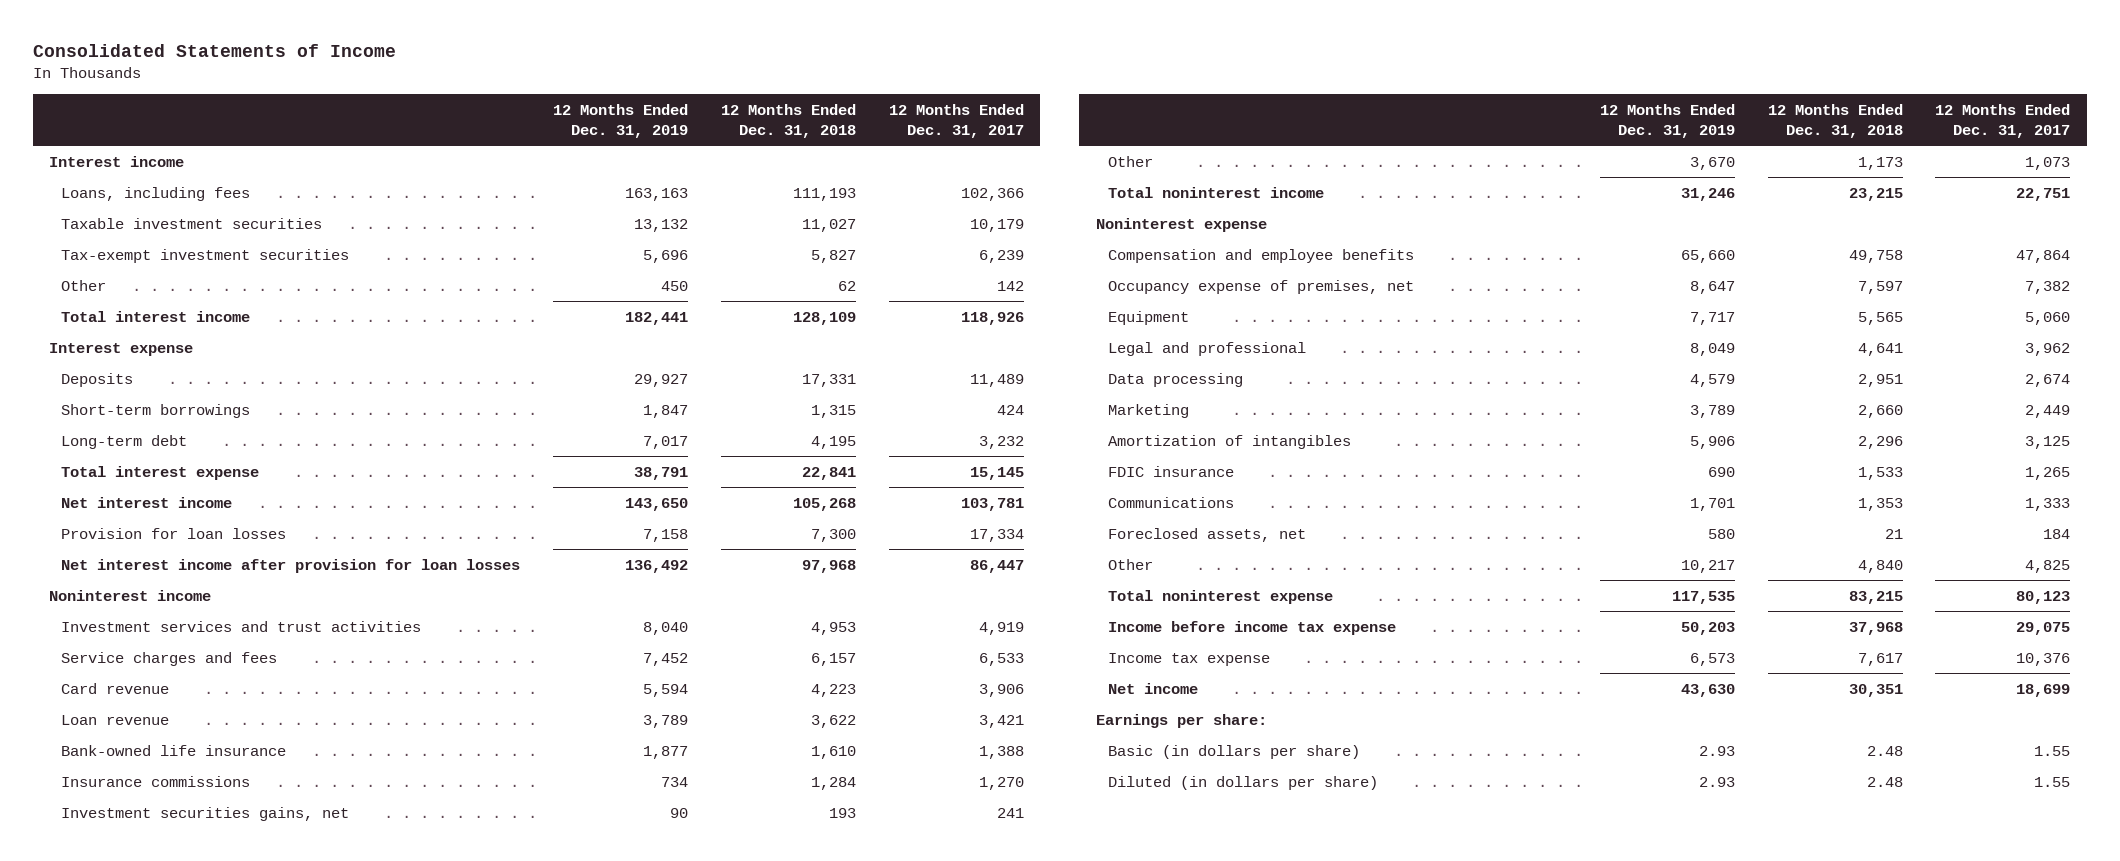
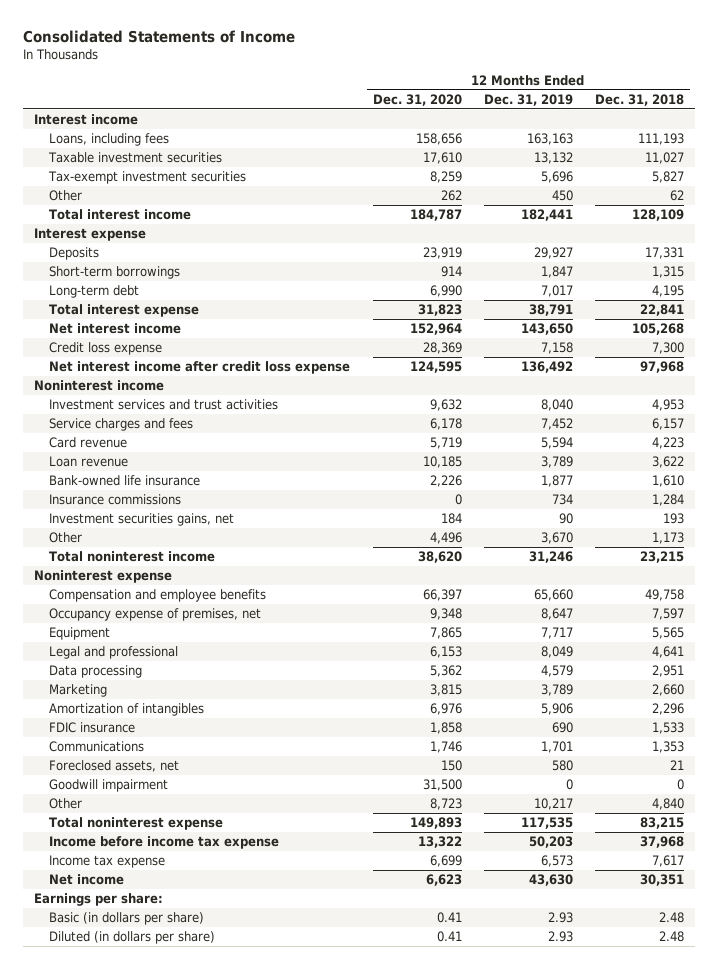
[888,103,1024,138] 12 Months Ended Dec. 31, 2017 -> none
none -> [372,93,462,106] Dec. 31, 2020
[61,527,287,539] Provision for loan losses -> [49,341,163,355] Credit loss expense
[61,558,521,573] Net interest income after provision for loan losses -> [49,360,351,374] Net interest income after credit loss expense
none -> [49,778,169,792] Goodwill impairment

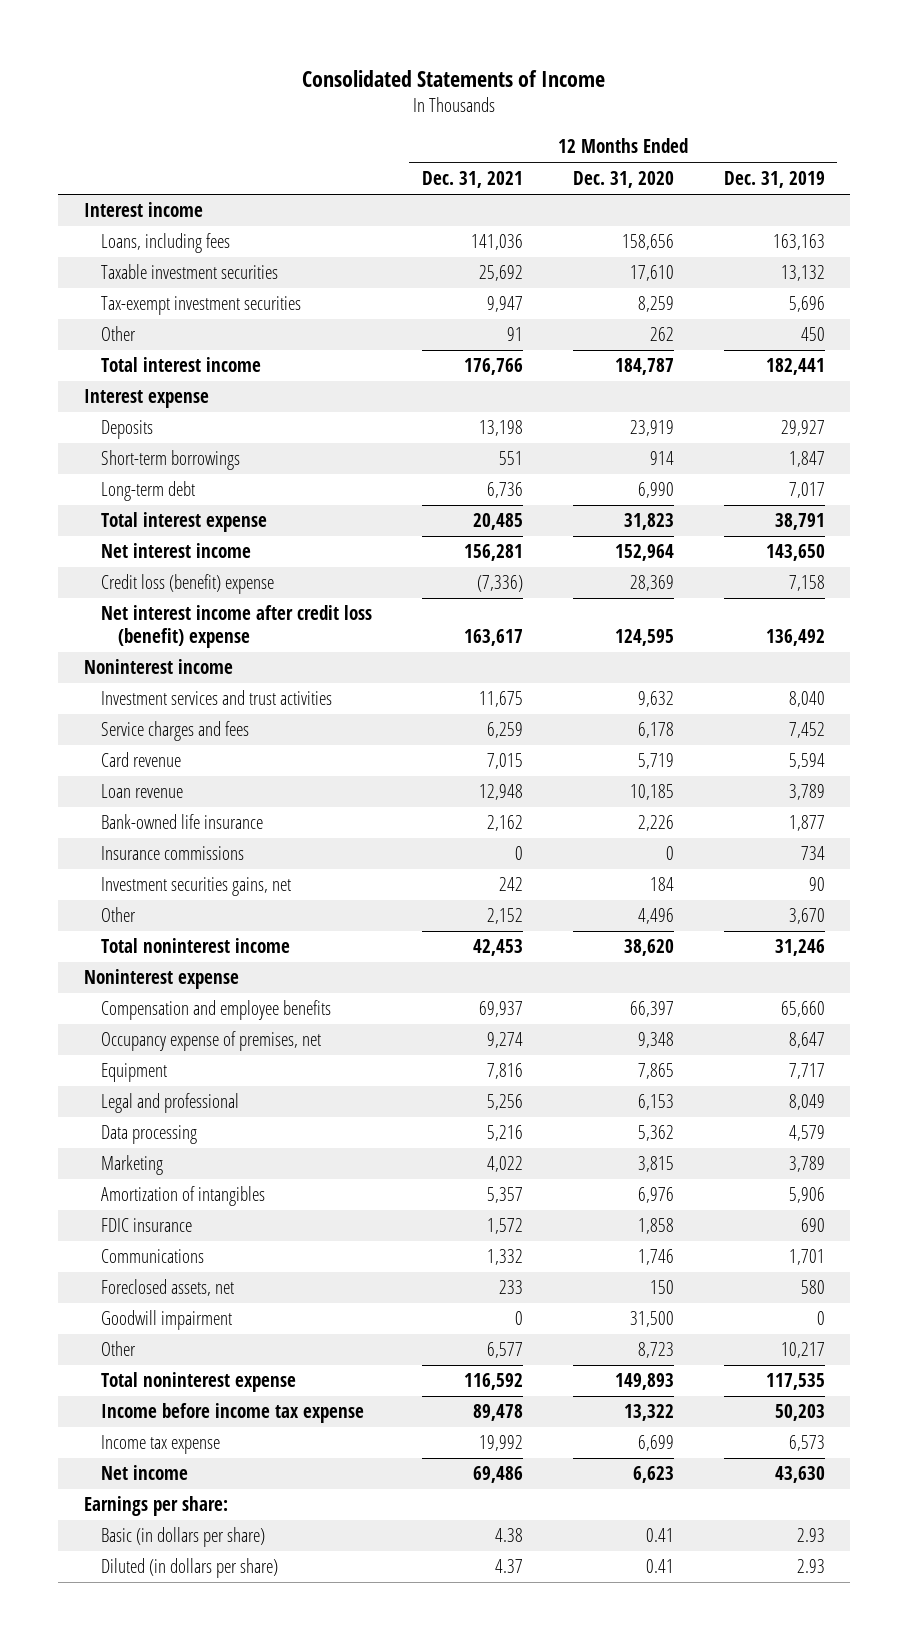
[594,93,684,106] Dec. 31, 2018 -> none
none -> [421,170,523,188] Dec. 31, 2021
[49,341,163,355] Credit loss expense -> [100,574,274,595] Credit loss (benefit) expense
[49,360,351,374] Net interest income after credit loss expense -> [100,605,372,649] Net interest income after credit loss (benefit) expense

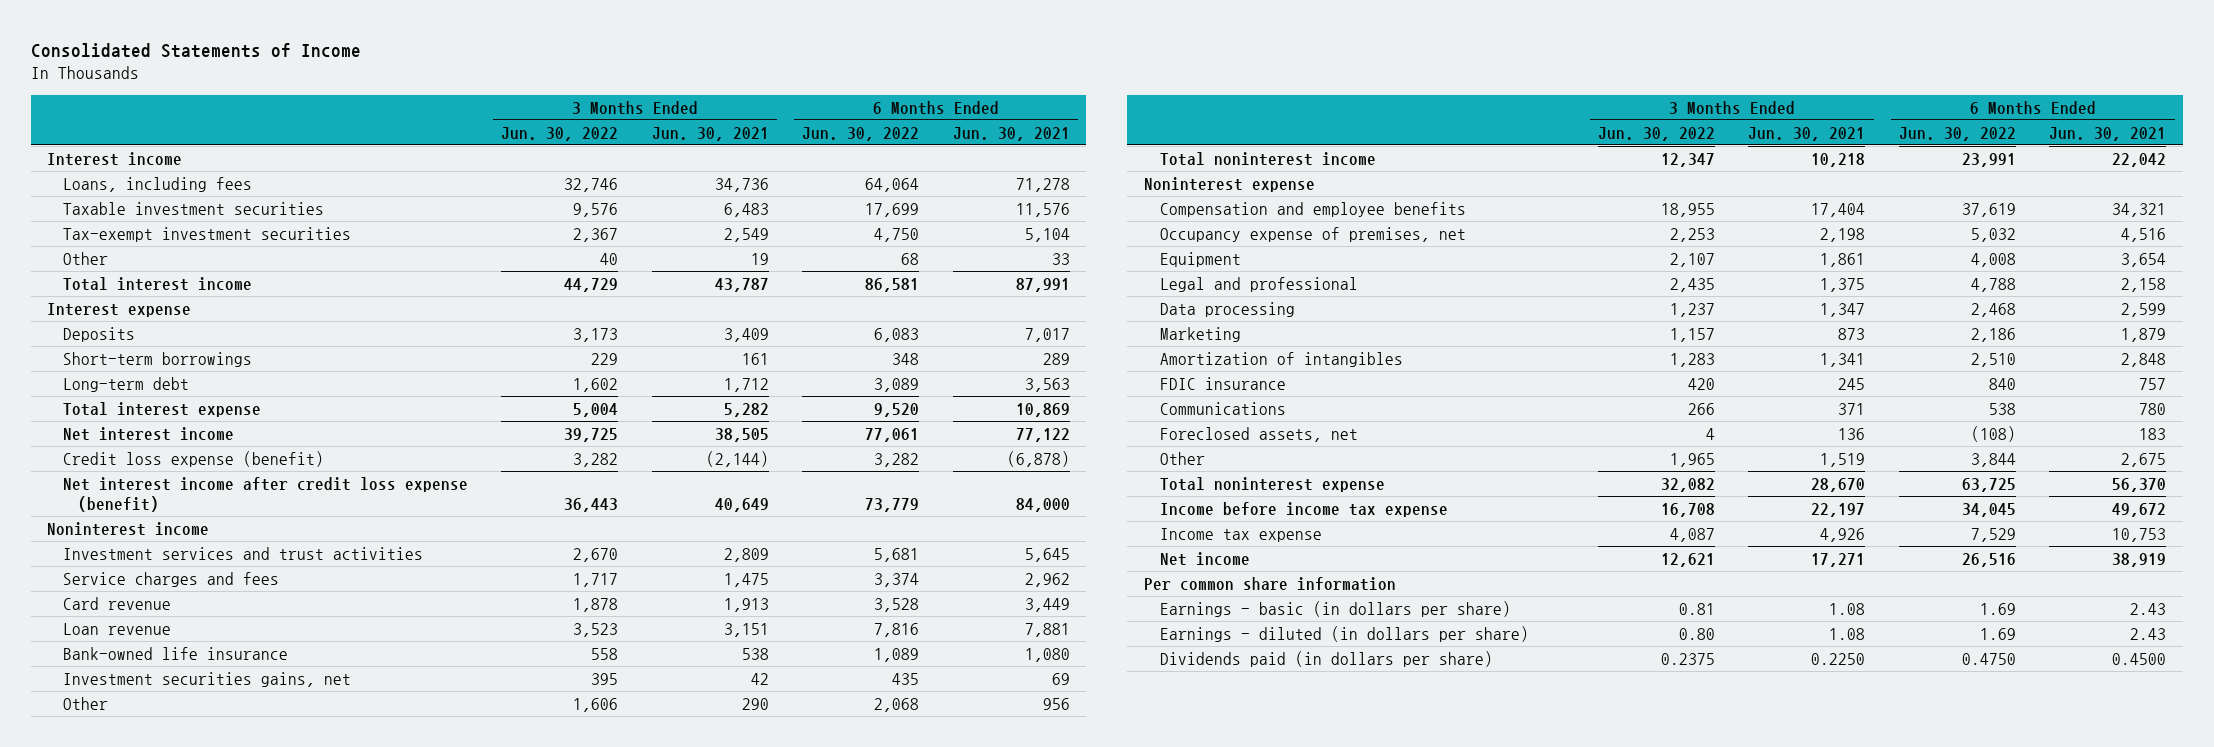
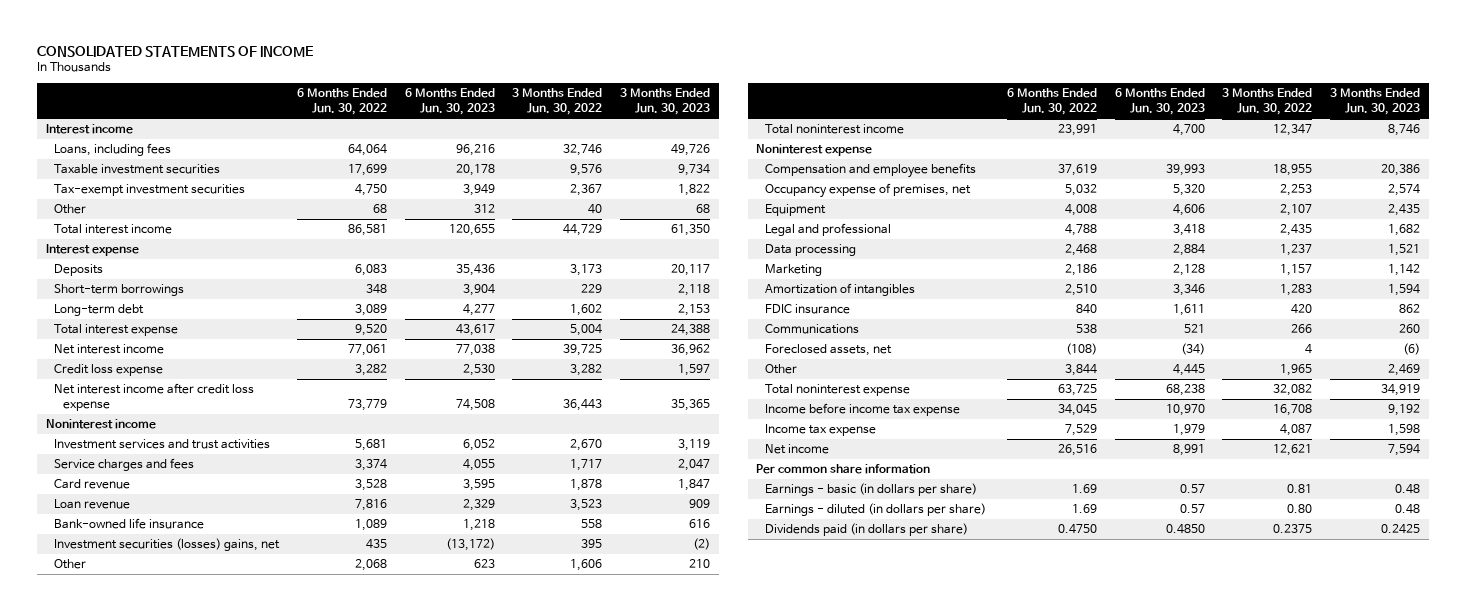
[30,43,361,59] Consolidated Statements of Income -> [37,45,314,57] CONSOLIDATED STATEMENTS OF INCOME
[651,126,769,141] Jun. 30, 2021 -> none
[952,126,1070,141] Jun. 30, 2021 -> none
none -> [404,88,495,116] 6 Months Ended Jun. 30, 2023
none -> [619,88,710,116] 3 Months Ended Jun. 30, 2023
[62,450,324,467] Credit loss expense (benefit) -> [54,364,164,377] Credit loss expense
[62,476,468,512] Net interest income after credit loss expense (benefit) -> [54,383,255,412] Net interest income after credit loss expense
[62,671,351,687] Investment securities gains, net -> [54,538,281,552] Investment securities (losses) gains, net

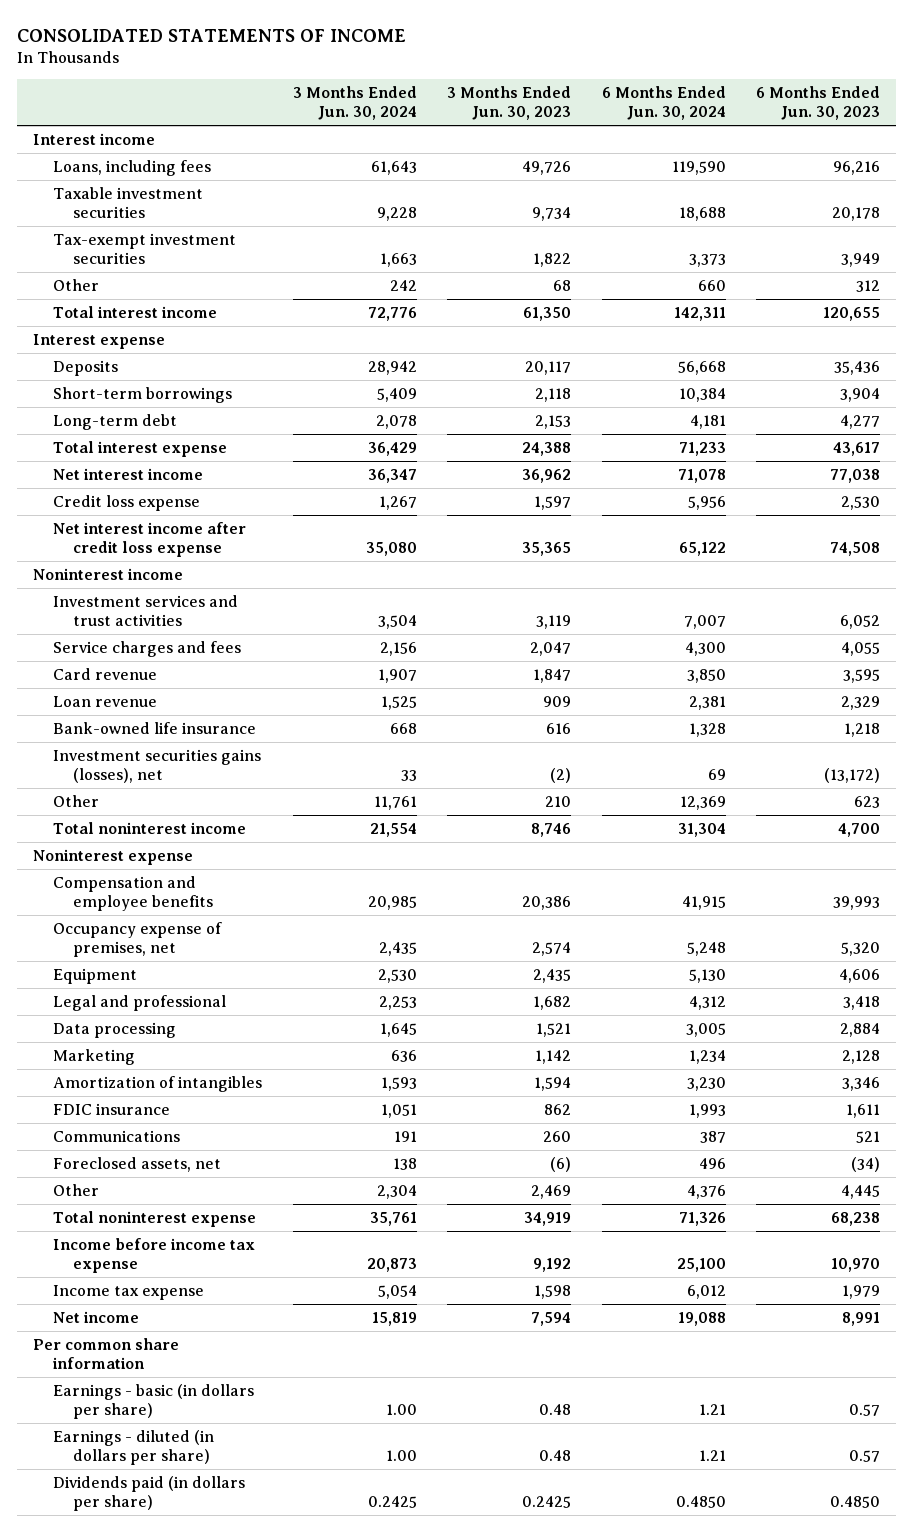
[297,88,388,116] 6 Months Ended Jun. 30, 2022 -> none
[512,88,603,116] 3 Months Ended Jun. 30, 2022 -> none
none -> [292,86,417,121] 3 Months Ended Jun. 30, 2024
none -> [601,86,726,121] 6 Months Ended Jun. 30, 2024
[54,538,281,552] Investment securities (losses) gains, net -> [52,748,261,784] Investment securities gains (losses), net

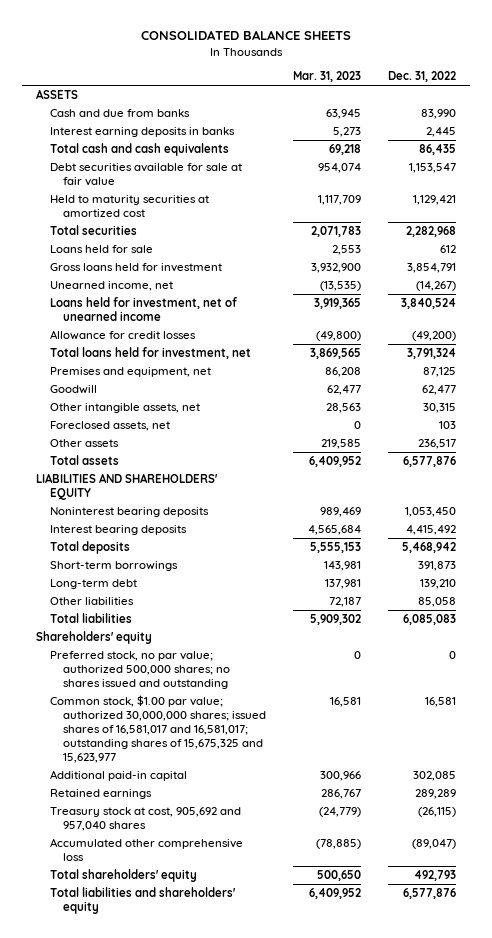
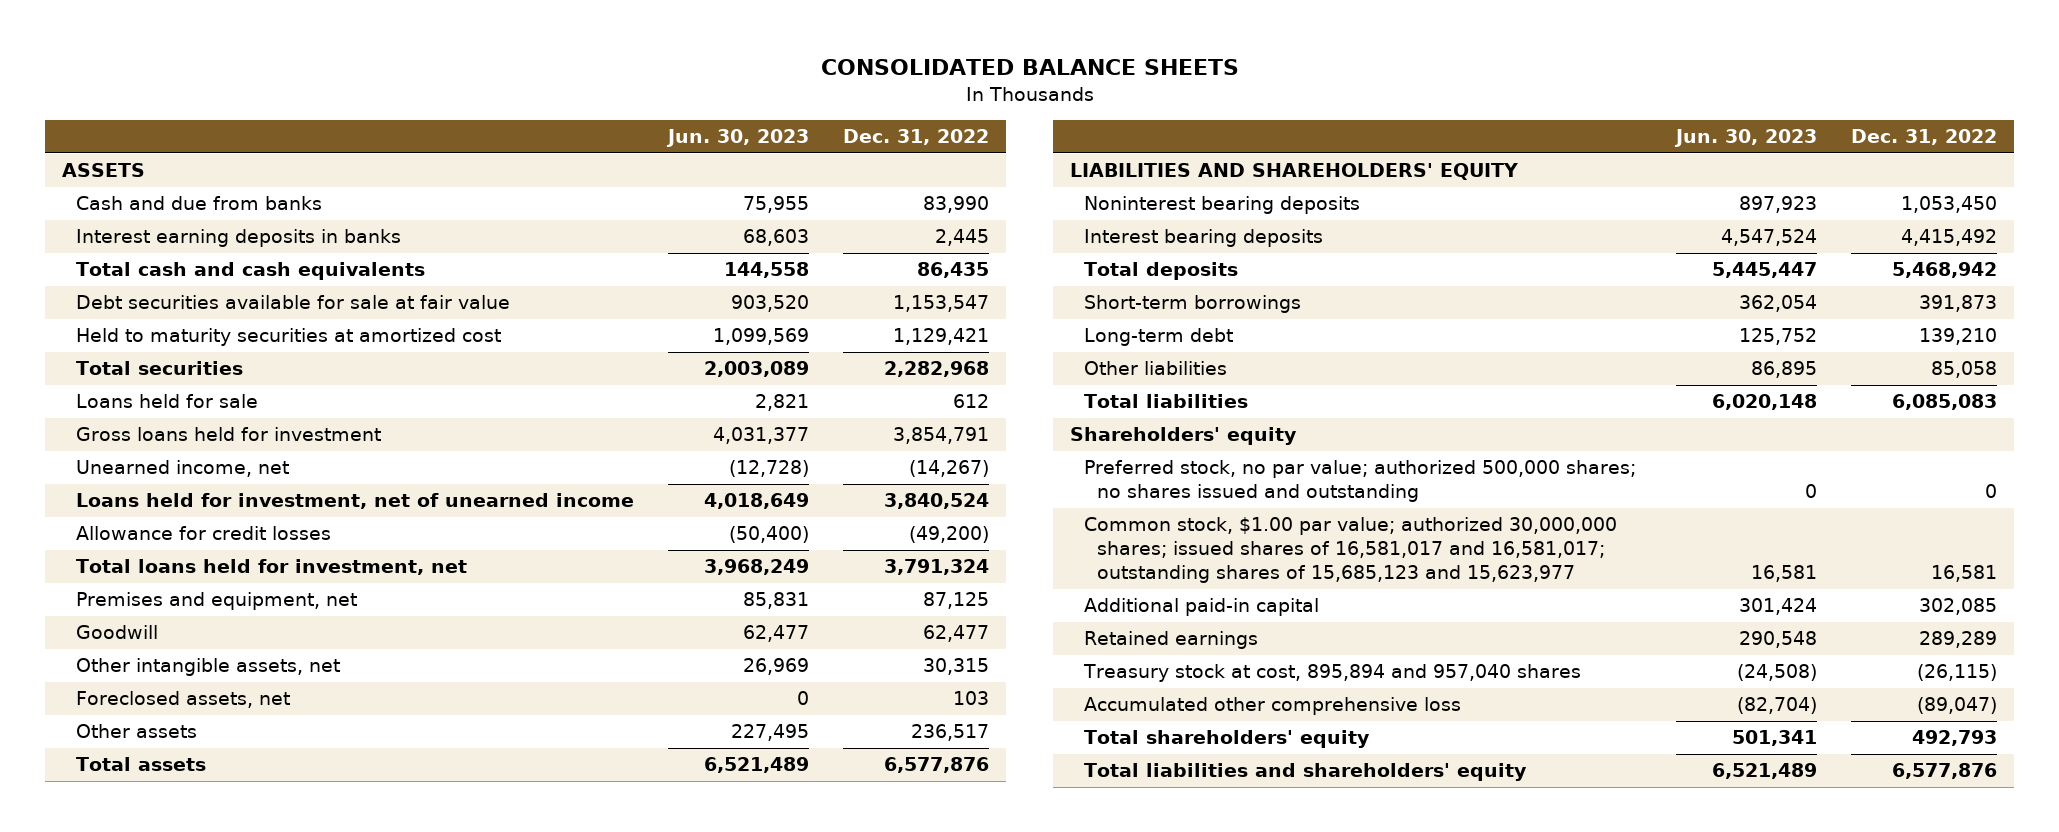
[293,71,362,83] Mar. 31, 2023 -> none
none -> [665,129,809,148] Jun. 30, 2023
[49,695,267,764] Common stock, $1.00 par value; authorized 30,000,000 shares; issued shares of 16,581,017 and 16,581,017; outstanding shares of 15,675,325 and 15,623,977 -> [1083,517,1617,584] Common stock, $1.00 par value; authorized 30,000,000 shares; issued shares of 16,581,017 and 16,581,017; outstanding shares of 15,685,123 and 15,623,977
[49,807,241,832] Treasury stock at cost, 905,692 and 957,040 shares -> [1082,664,1581,683] Treasury stock at cost, 895,894 and 957,040 shares

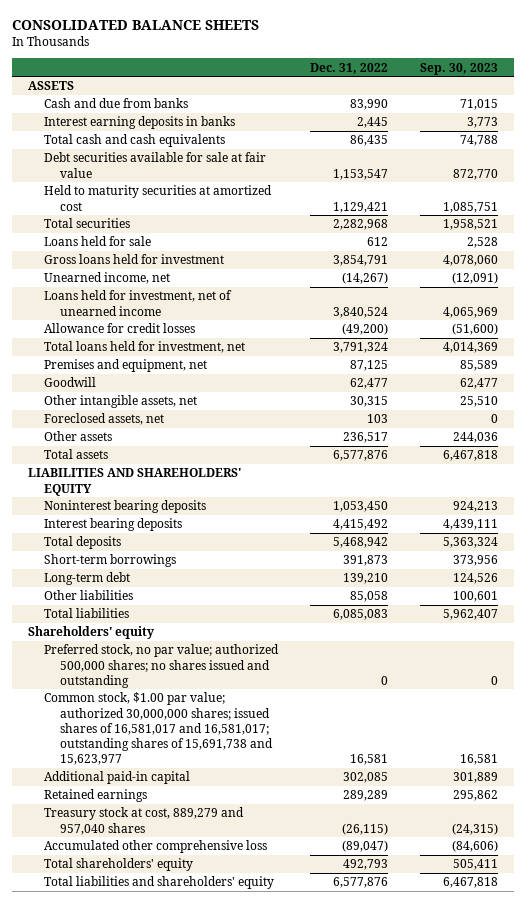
[665,129,809,148] Jun. 30, 2023 -> none
none -> [419,62,498,75] Sep. 30, 2023
[1083,517,1617,584] Common stock, $1.00 par value; authorized 30,000,000 shares; issued shares of 16,581,017 and 16,581,017; outstanding shares of 15,685,123 and 15,623,977 -> [43,692,273,765] Common stock, $1.00 par value; authorized 30,000,000 shares; issued shares of 16,581,017 and 16,581,017; outstanding shares of 15,691,738 and 15,623,977
[1082,664,1581,683] Treasury stock at cost, 895,894 and 957,040 shares -> [43,807,244,835] Treasury stock at cost, 889,279 and 957,040 shares

